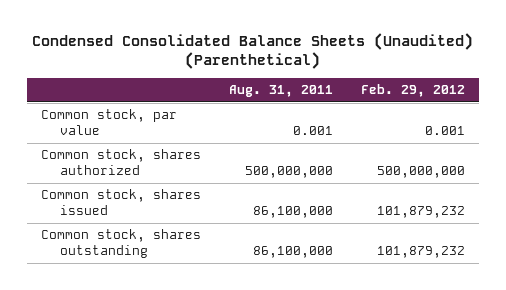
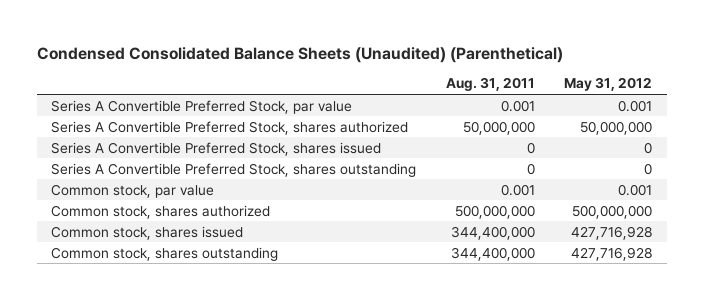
[361,84,466,98] Feb. 29, 2012 -> none
none -> [564,77,653,92] May 31, 2012
none -> [51,99,353,114] Series A Convertible Preferred Stock, par value
none -> [51,120,409,135] Series A Convertible Preferred Stock, shares authorized
none -> [51,141,382,156] Series A Convertible Preferred Stock, shares issued
none -> [51,162,417,177] Series A Convertible Preferred Stock, shares outstanding
[253,205,334,218] 86,100,000 -> [450,225,535,240] 344,400,000
[253,245,334,258] 86,100,000 -> [450,246,535,261] 344,400,000

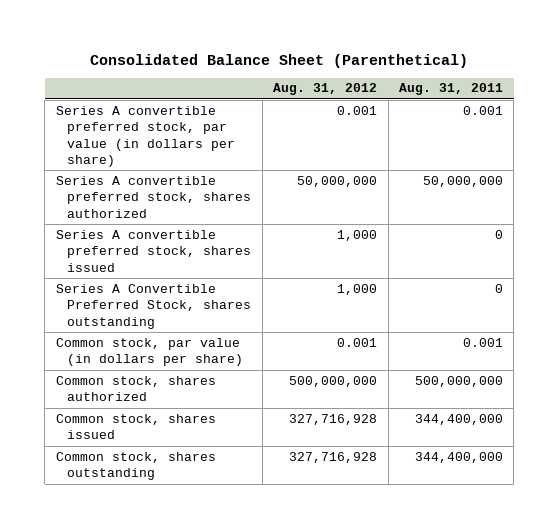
[36,46,563,63] Condensed Consolidated Balance Sheets (Unaudited) (Parenthetical) -> [90,53,469,68] Consolidated Balance Sheet (Parenthetical)
[564,77,653,92] May 31, 2012 -> none
none -> [273,83,378,96] Aug. 31, 2012
[51,99,353,114] Series A Convertible Preferred Stock, par value -> [55,105,236,168] Series A convertible preferred stock, par value (in dollars per share)
[51,120,409,135] Series A Convertible Preferred Stock, shares authorized -> [55,175,252,218] Series A convertible preferred stock, shares authorized
[51,141,382,156] Series A Convertible Preferred Stock, shares issued -> [55,229,252,272] Series A convertible preferred stock, shares issued
[51,183,215,198] Common stock, par value -> [55,337,244,367] Common stock, par value (in dollars per share)

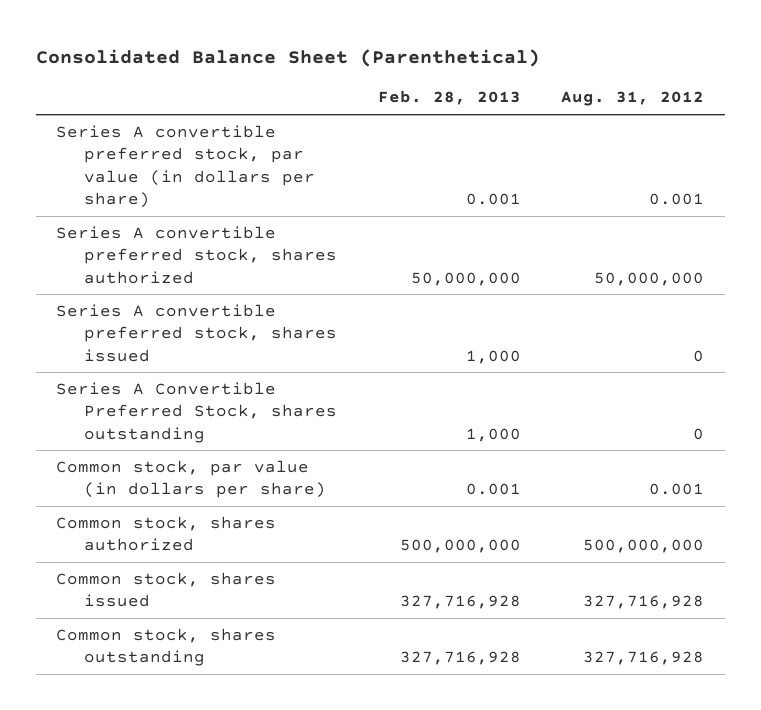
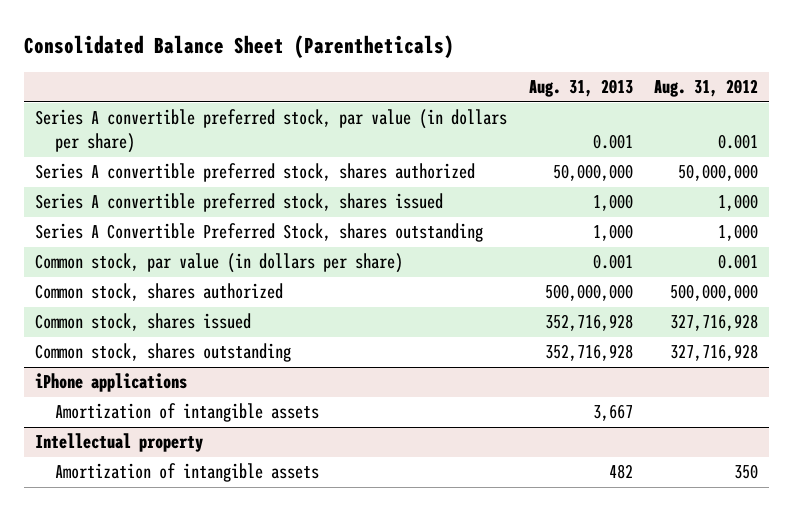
[35,48,540,67] Consolidated Balance Sheet (Parenthetical) -> [24,35,455,59] Consolidated Balance Sheet (Parentheticals)
[377,90,521,106] Feb. 28, 2013 -> none
none -> [528,79,633,98] Aug. 31, 2013
[693,349,705,362] 0 -> [718,194,759,212] 1,000
[693,427,705,440] 0 -> [718,224,759,242] 1,000
none -> [35,373,188,393] iPhone applications
none -> [54,403,319,423] Amortization of intangible assets
none -> [35,433,204,453] Intellectual property
none -> [54,463,319,483] Amortization of intangible assets

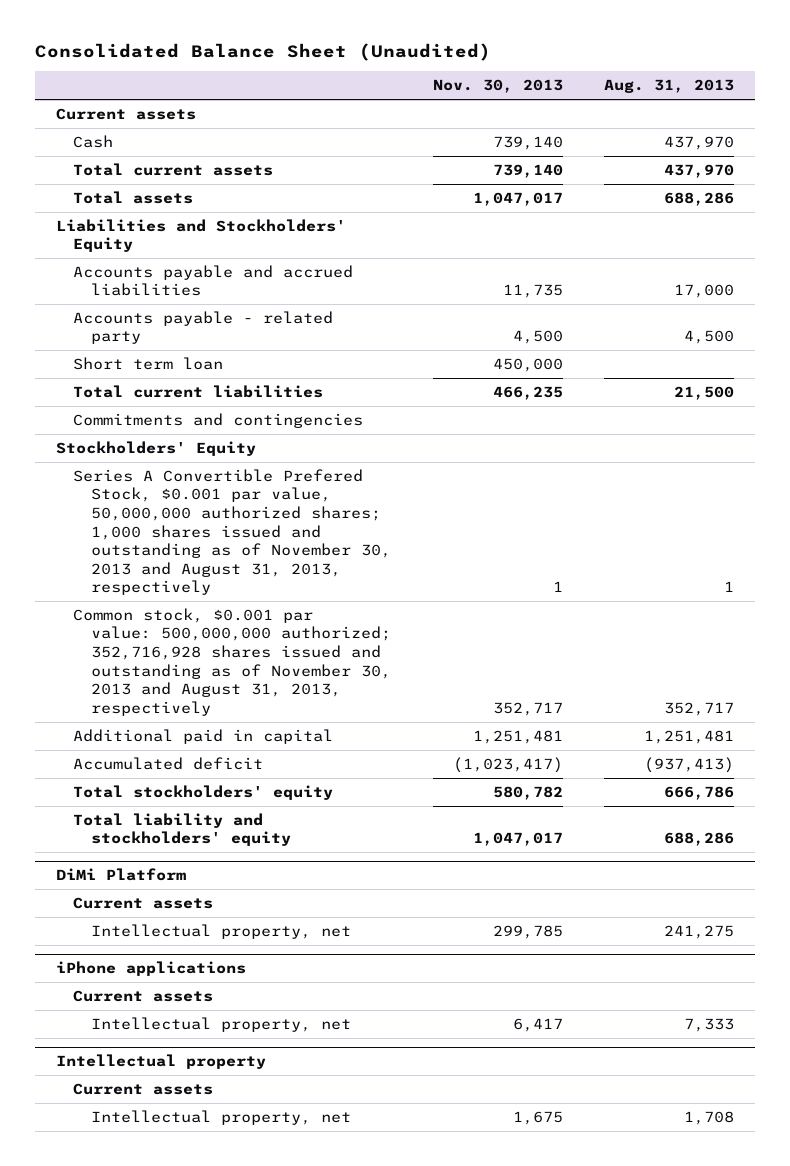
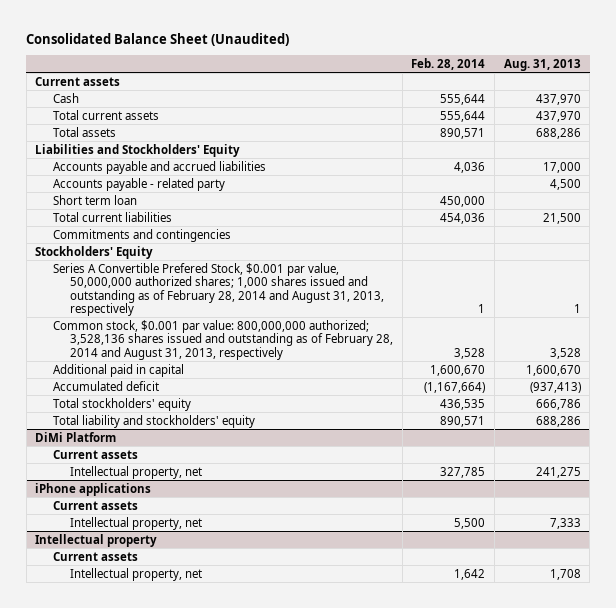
[432,79,563,94] Nov. 30, 2013 -> none
none -> [411,57,486,70] Feb. 28, 2014
[73,468,392,596] Series A Convertible Prefered Stock, $0.001 par value, 50,000,000 authorized shares; 1,000 shares issued and outstanding as of November 30, 2013 and August 31, 2013, respectively -> [52,262,384,316] Series A Convertible Prefered Stock, $0.001 par value, 50,000,000 authorized shares; 1,000 shares issued and outstanding as of February 28, 2014 and August 31, 2013, respectively
[73,607,392,716] Common stock, $0.001 par value: 500,000,000 authorized; 352,716,928 shares issued and outstanding as of November 30, 2013 and August 31, 2013, respectively -> [52,319,393,360] Common stock, $0.001 par value: 800,000,000 authorized; 3,528,136 shares issued and outstanding as of February 28, 2014 and August 31, 2013, respectively
[664,701,735,716] 352,717 -> [549,347,581,359] 3,528
[644,729,735,744] 1,251,481 -> [525,364,581,376] 1,600,670

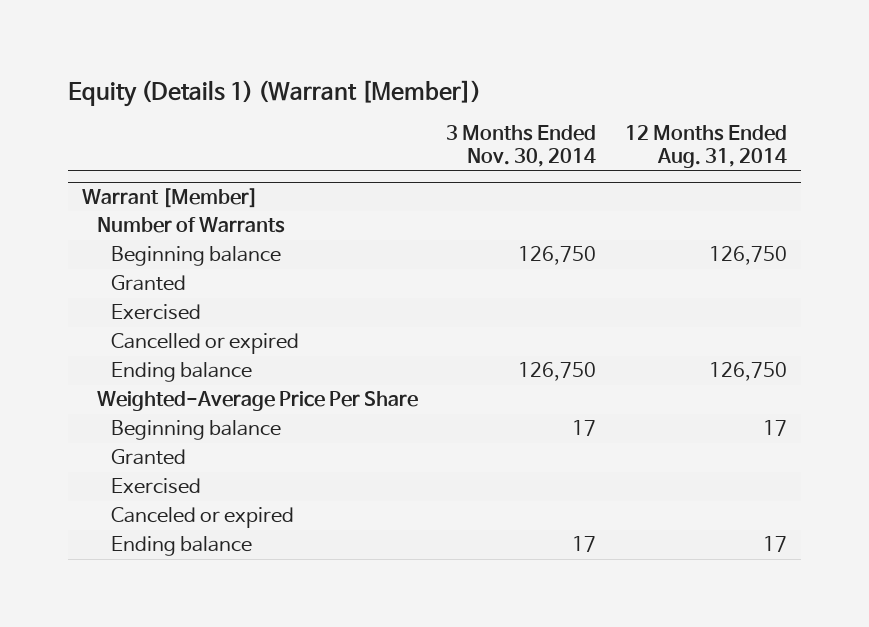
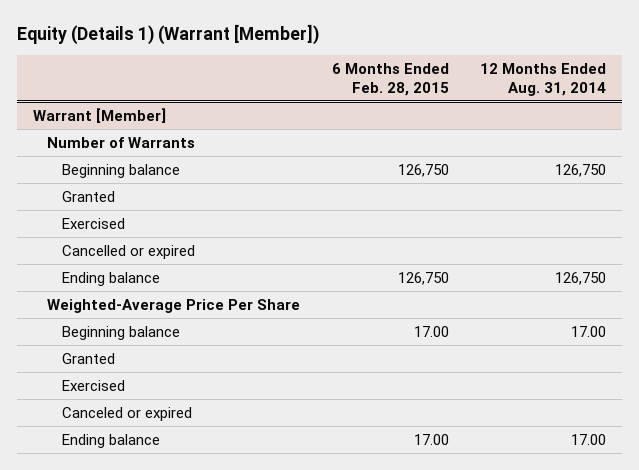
[446,124,597,168] 3 Months Ended Nov. 30, 2014 -> none
none -> [331,63,449,96] 6 Months Ended Feb. 28, 2015
[762,420,787,437] 17 -> [571,325,607,337] 17.00
[762,536,787,553] 17 -> [571,433,607,445] 17.00

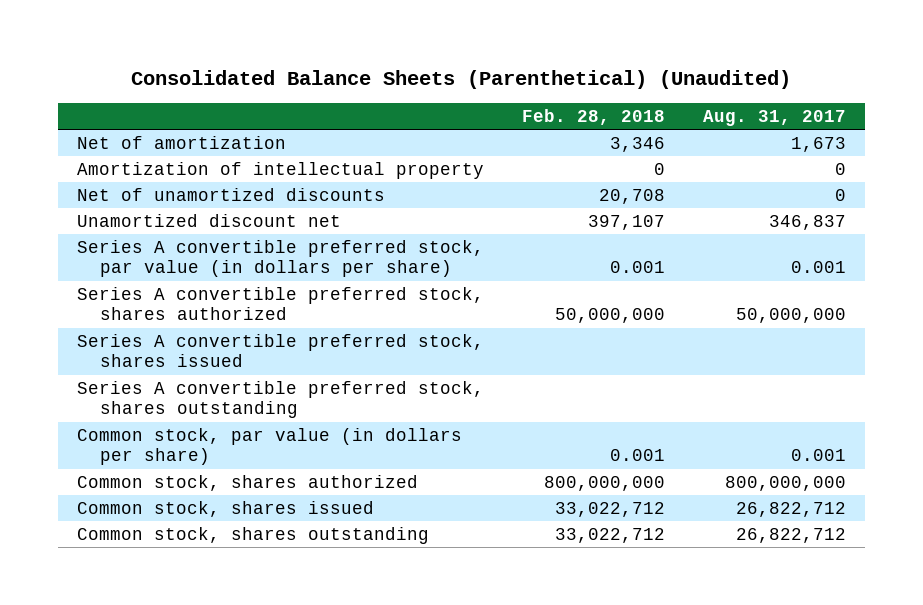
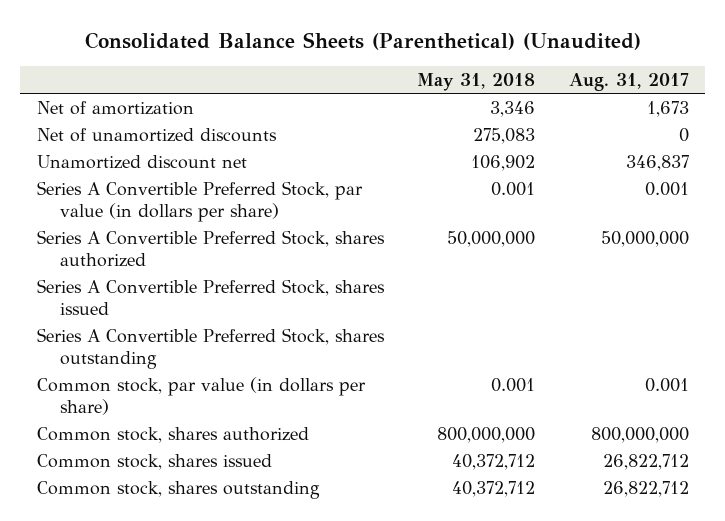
[521,108,665,125] Feb. 28, 2018 -> none
none -> [417,73,536,92] May 31, 2018
[76,161,484,179] Amortization of intellectual property -> none
[76,239,484,278] Series A convertible preferred stock, par value (in dollars per share) -> [36,180,363,223] Series A Convertible Preferred Stock, par value (in dollars per share)
[76,286,484,321] Series A convertible preferred stock, shares authorized -> [36,229,385,268] Series A Convertible Preferred Stock, shares authorized
[76,333,484,368] Series A convertible preferred stock, shares issued -> [36,278,385,316] Series A Convertible Preferred Stock, shares issued
[76,380,484,419] Series A convertible preferred stock, shares outstanding -> [36,327,385,370] Series A Convertible Preferred Stock, shares outstanding

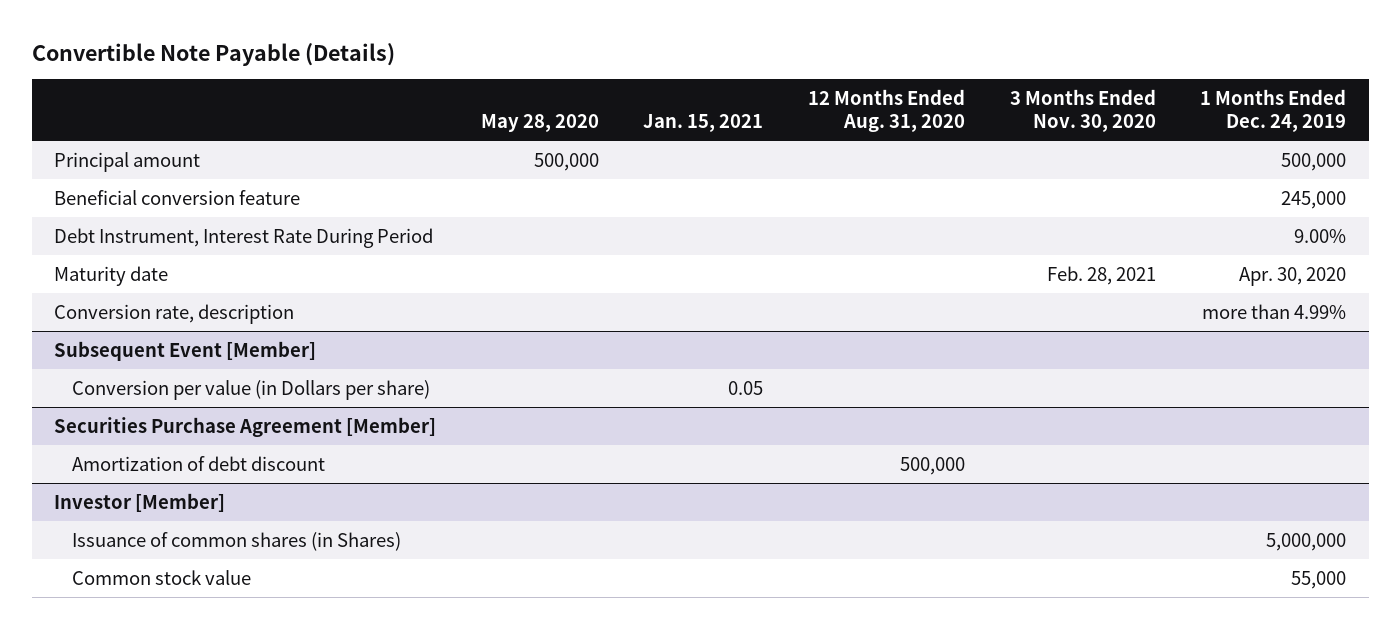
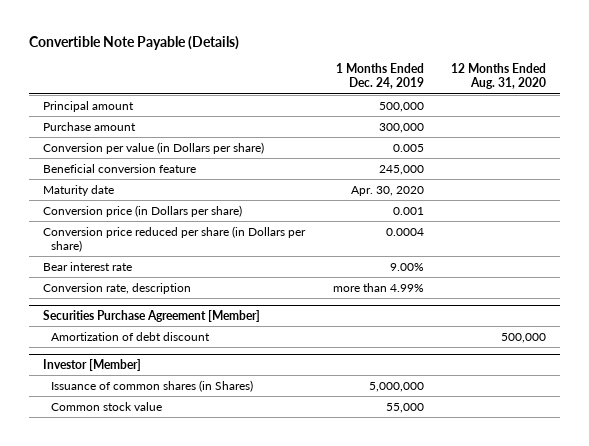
[480,114,599,133] May 28, 2020 -> none
[643,114,764,133] Jan. 15, 2021 -> none
[1009,88,1156,133] 3 Months Ended Nov. 30, 2020 -> none
none -> [42,121,136,131] Purchase amount
none -> [42,141,264,154] Conversion per value (in Dollars per share)
[53,227,433,248] Debt Instrument, Interest Rate During Period -> none
none -> [42,204,242,217] Conversion price (in Dollars per share)
none -> [42,225,306,253] Conversion price reduced per share (in Dollars per share)
none -> [42,261,132,271] Bear interest rate
[53,340,316,361] Subsequent Event [Member] -> none
[72,379,431,400] Conversion per value (in Dollars per share) -> none

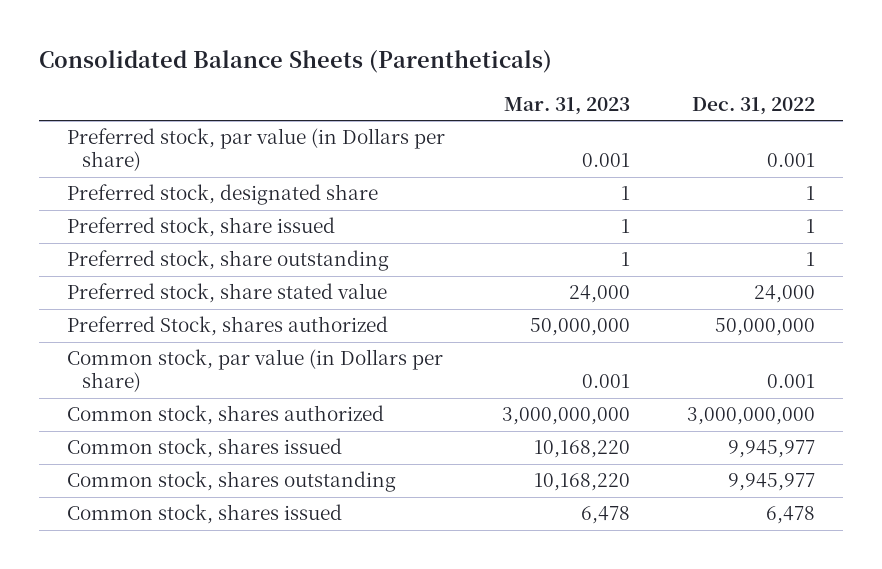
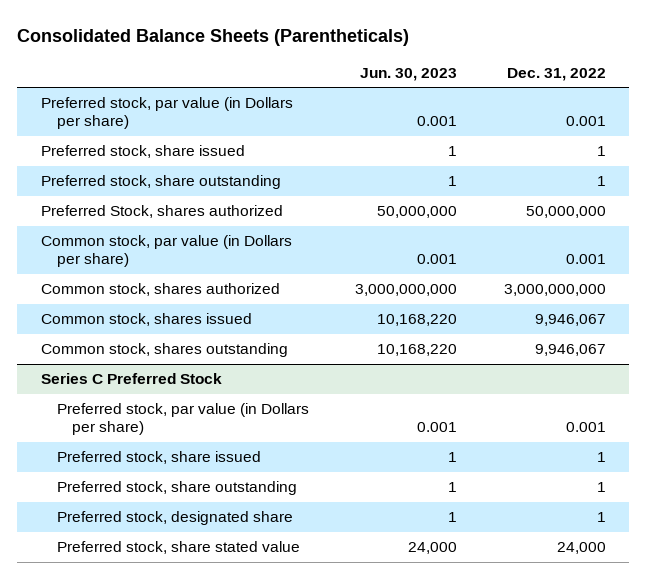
[503,96,630,115] Mar. 31, 2023 -> none
none -> [360,67,458,81] Jun. 30, 2023
[67,184,379,206] Preferred stock, designated share -> none
[67,283,388,304] Preferred stock, share stated value -> none
[67,504,343,525] Common stock, shares issued -> none
[727,440,815,459] 9,945,977 -> [534,314,606,327] 9,946,067
[727,473,815,492] 9,945,977 -> [534,344,606,357] 9,946,067
none -> [40,373,222,385] Series C Preferred Stock
none -> [56,403,309,436] Preferred stock, par value (in Dollars per share)
none -> [56,451,261,465] Preferred stock, share issued
none -> [56,481,297,496] Preferred stock, share outstanding
none -> [56,511,293,526] Preferred stock, designated share
none -> [56,541,300,555] Preferred stock, share stated value

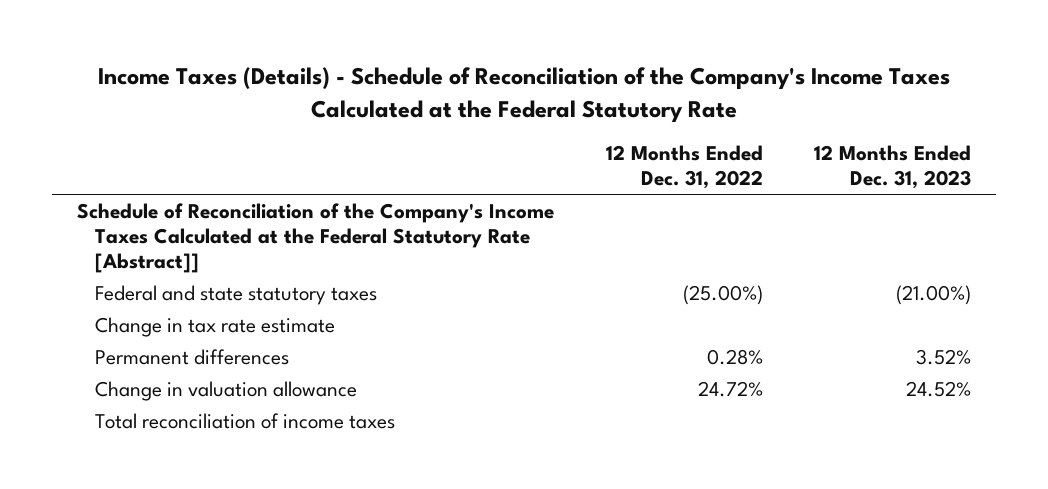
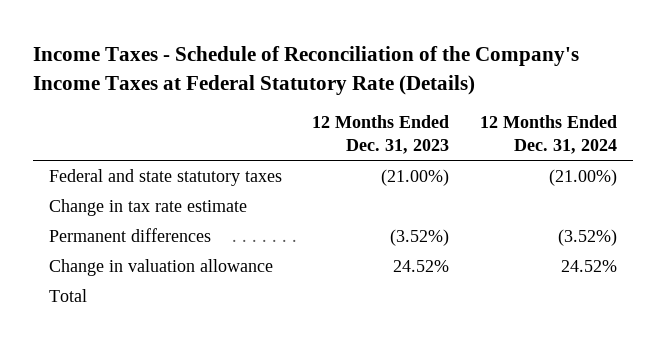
[98,67,951,122] Income Taxes (Details) - Schedule of Reconciliation of the Company's Income Taxes Calculated at the Federal Statutory Rate -> [33,46,580,95] Income Taxes - Schedule of Reconciliation of the Company's Income Taxes at Federal Statutory Rate (Details)
[605,145,763,190] 12 Months Ended Dec. 31, 2022 -> none
none -> [480,115,618,155] 12 Months Ended Dec. 31, 2024
[77,202,555,273] Schedule of Reconciliation of the Company's Income Taxes Calculated at the Federal Statutory Rate [Abstract]] -> none
[915,348,971,365] 3.52% -> [390,228,450,246] (3.52%)
[94,412,395,429] Total reconciliation of income taxes -> none
none -> [48,288,87,302] Total

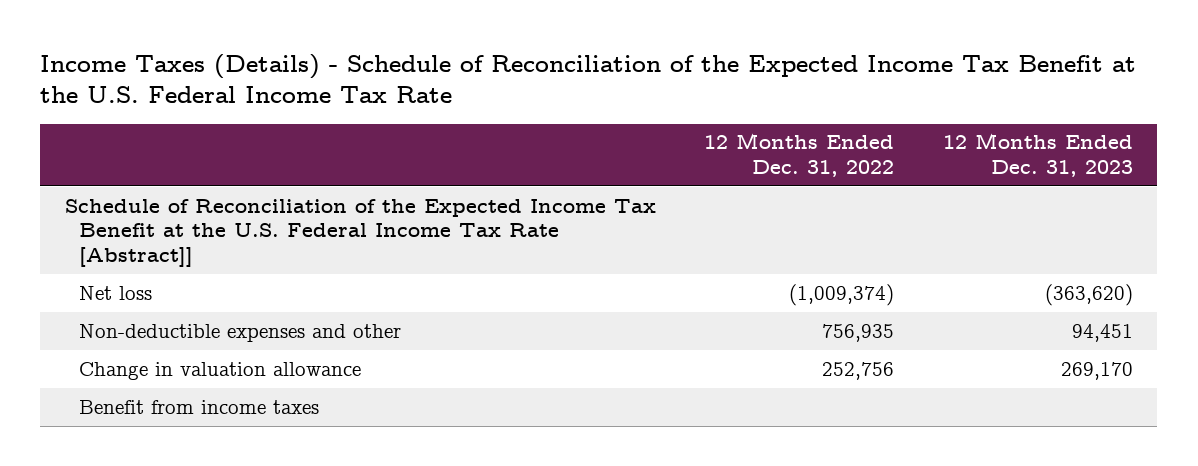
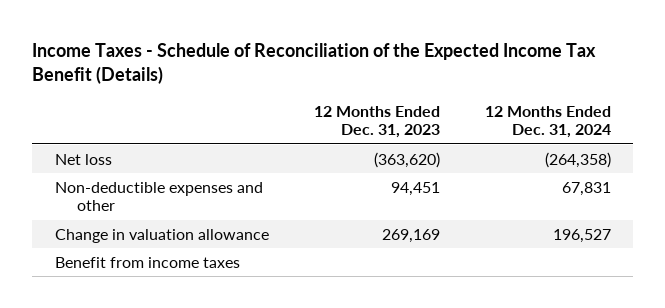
[40,53,1137,104] Income Taxes (Details) - Schedule of Reconciliation of the Expected Income Tax Benefit at the U.S. Federal Income Tax Rate -> [32,42,597,85] Income Taxes - Schedule of Reconciliation of the Expected Income Tax Benefit (Details)
[704,133,895,177] 12 Months Ended Dec. 31, 2022 -> none
none -> [484,105,611,139] 12 Months Ended Dec. 31, 2024
[64,198,656,267] Schedule of Reconciliation of the Expected Income Tax Benefit at the U.S. Federal Income Tax Rate [Abstract]] -> none
[1061,361,1134,380] 269,170 -> [381,228,440,243] 269,169

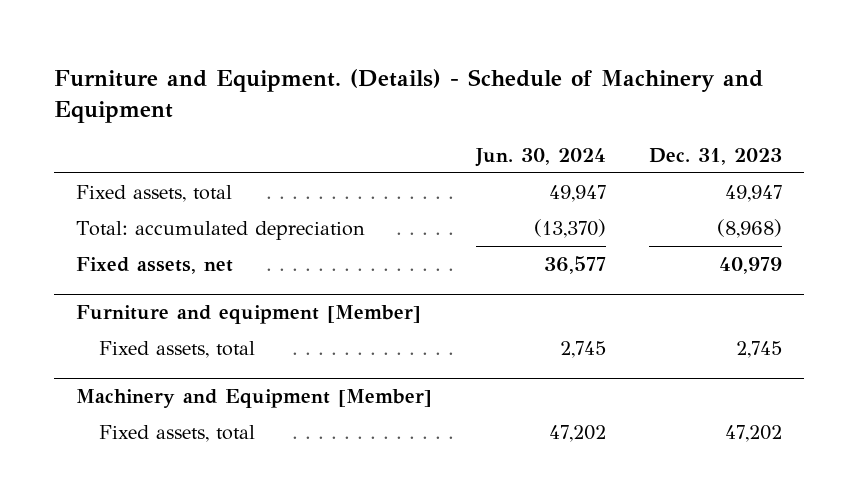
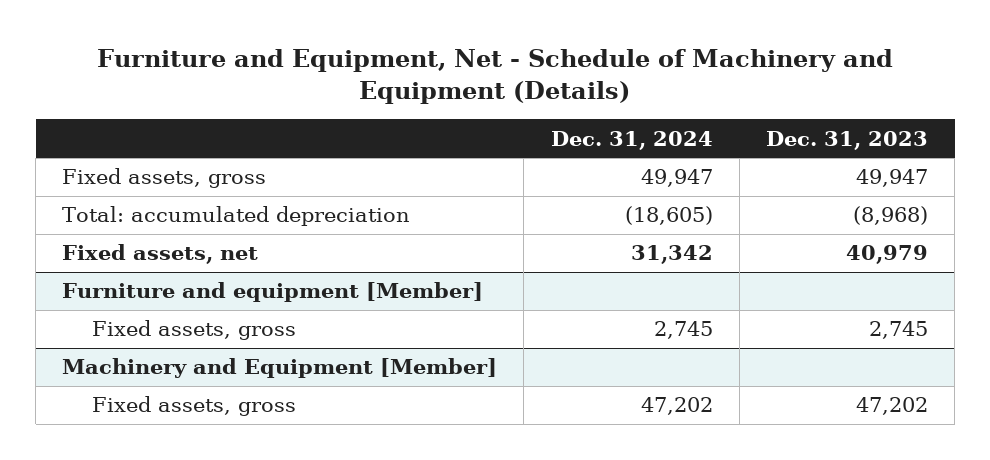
[54,68,764,123] Furniture and Equipment. (Details) - Schedule of Machinery and Equipment -> [97,49,894,104] Furniture and Equipment, Net - Schedule of Machinery and Equipment (Details)
[474,147,606,167] Jun. 30, 2024 -> none
none -> [550,130,713,150] Dec. 31, 2024
[76,184,233,202] Fixed assets, total -> [62,168,267,189] Fixed assets, gross
[99,340,256,358] Fixed assets, total -> [91,320,296,341] Fixed assets, gross
[99,424,256,442] Fixed assets, total -> [91,396,296,417] Fixed assets, gross

